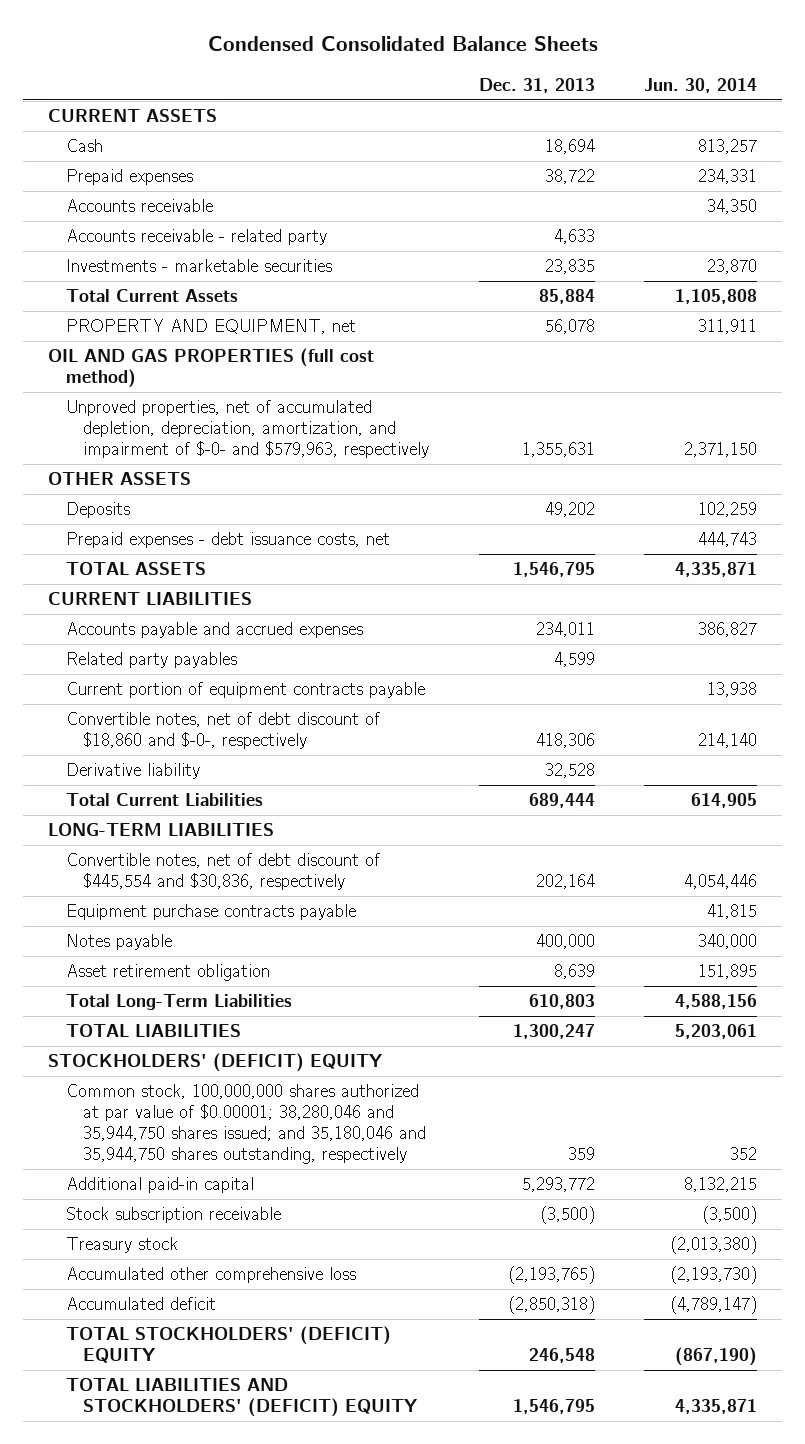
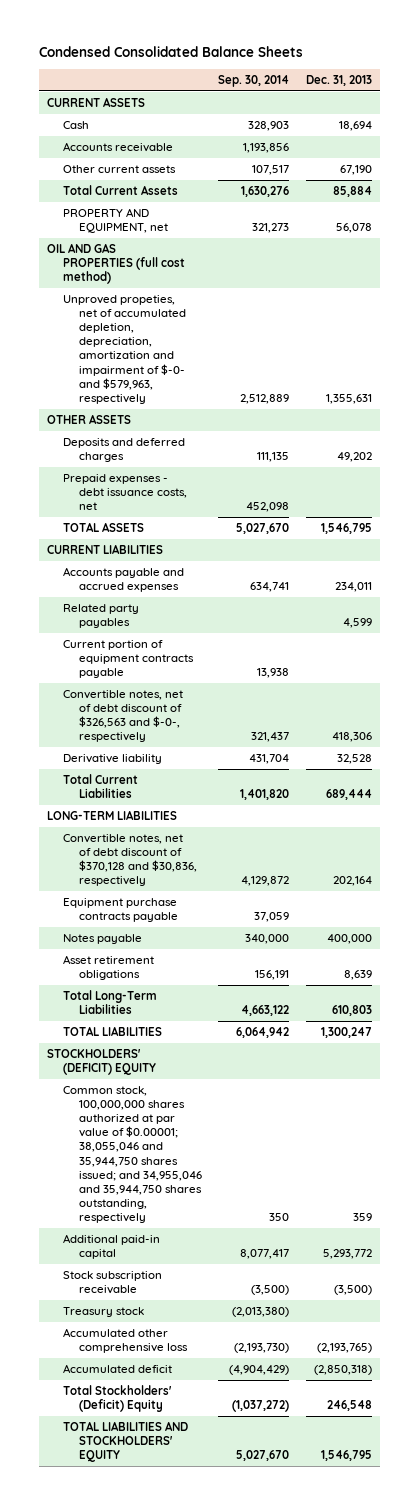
[644,77,758,93] Jun. 30, 2014 -> none
none -> [218,74,290,87] Sep. 30, 2014
[65,169,193,186] Prepaid expenses -> none
[65,229,327,246] Accounts receivable - related party -> none
[65,259,332,273] Investments - marketable securities -> none
none -> [62,165,176,174] Other current assets
[65,400,430,459] Unproved properties, net of accumulated depletion, depreciation, amortization, and impairment of $-0- and $579,963, respectively -> [62,295,186,404] Unproved propeties, net of accumulated depletion, depreciation, amortization and impairment of $-0- and $579,963, respectively
[65,502,130,519] Deposits -> [62,438,185,463] Deposits and deferred charges
[65,712,380,750] Convertible notes, net of debt discount of $18,860 and $-0-, respectively -> [62,690,183,743] Convertible notes, net of debt discount of $326,563 and $-0-, respectively
[65,853,380,891] Convertible notes, net of debt discount of $445,554 and $30,836, respectively -> [62,834,197,887] Convertible notes, net of debt discount of $370,128 and $30,836, respectively
[65,964,270,982] Asset retirement obligation -> [62,955,154,981] Asset retirement obligations
[65,1084,427,1165] Common stock, 100,000,000 shares authorized at par value of $0.00001; 38,280,046 and 35,944,750 shares issued; and 35,180,046 and 35,944,750 shares outstanding, respectively -> [62,1086,202,1223] Common stock, 100,000,000 shares authorized at par value of $0.00001; 38,055,046 and 35,944,750 shares issued; and 34,955,046 and 35,944,750 shares outstanding, respectively
[65,1326,391,1364] TOTAL STOCKHOLDERS' (DEFICIT) EQUITY -> [62,1385,172,1413] Total Stockholders' (Deficit) Equity
[65,1378,419,1418] TOTAL LIABILITIES AND STOCKHOLDERS' (DEFICIT) EQUITY -> [62,1421,188,1463] TOTAL LIABILITIES AND STOCKHOLDERS' EQUITY

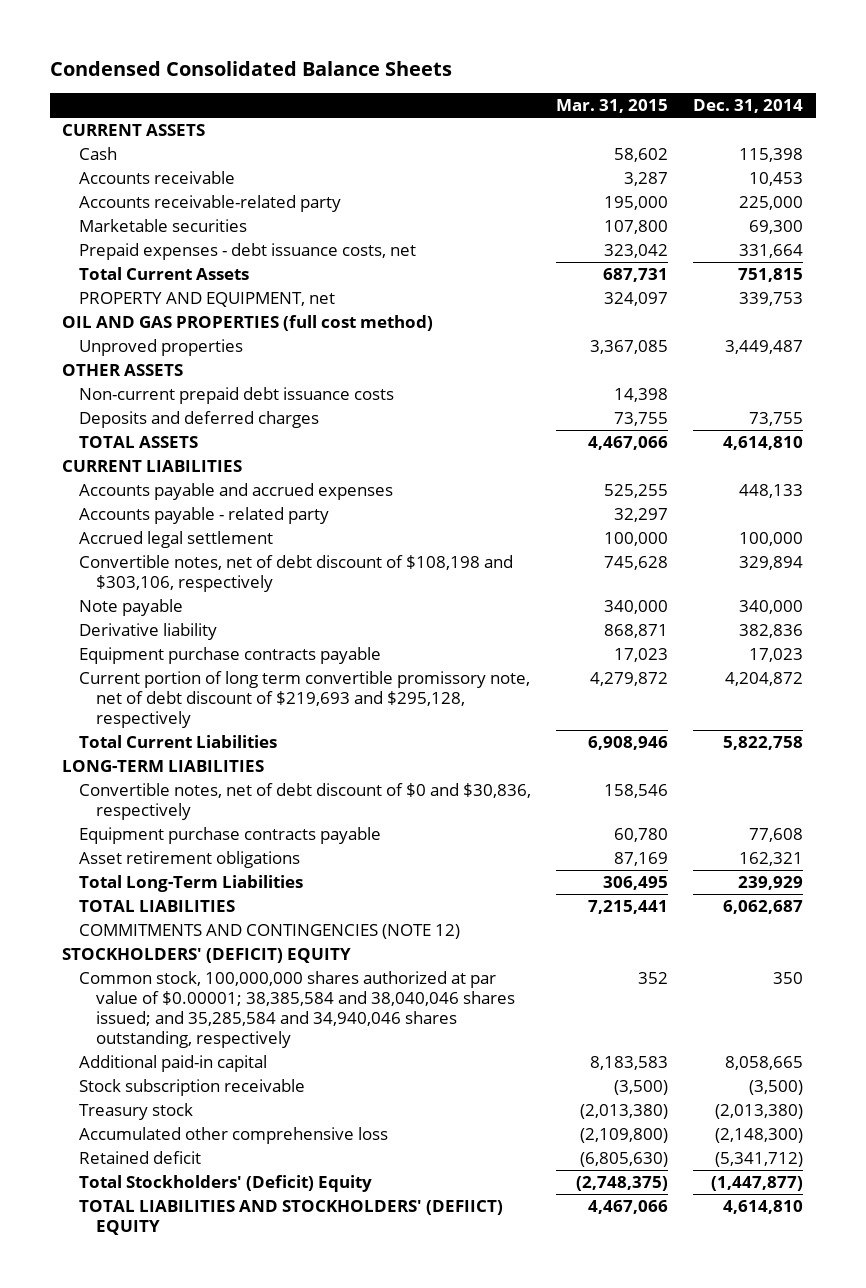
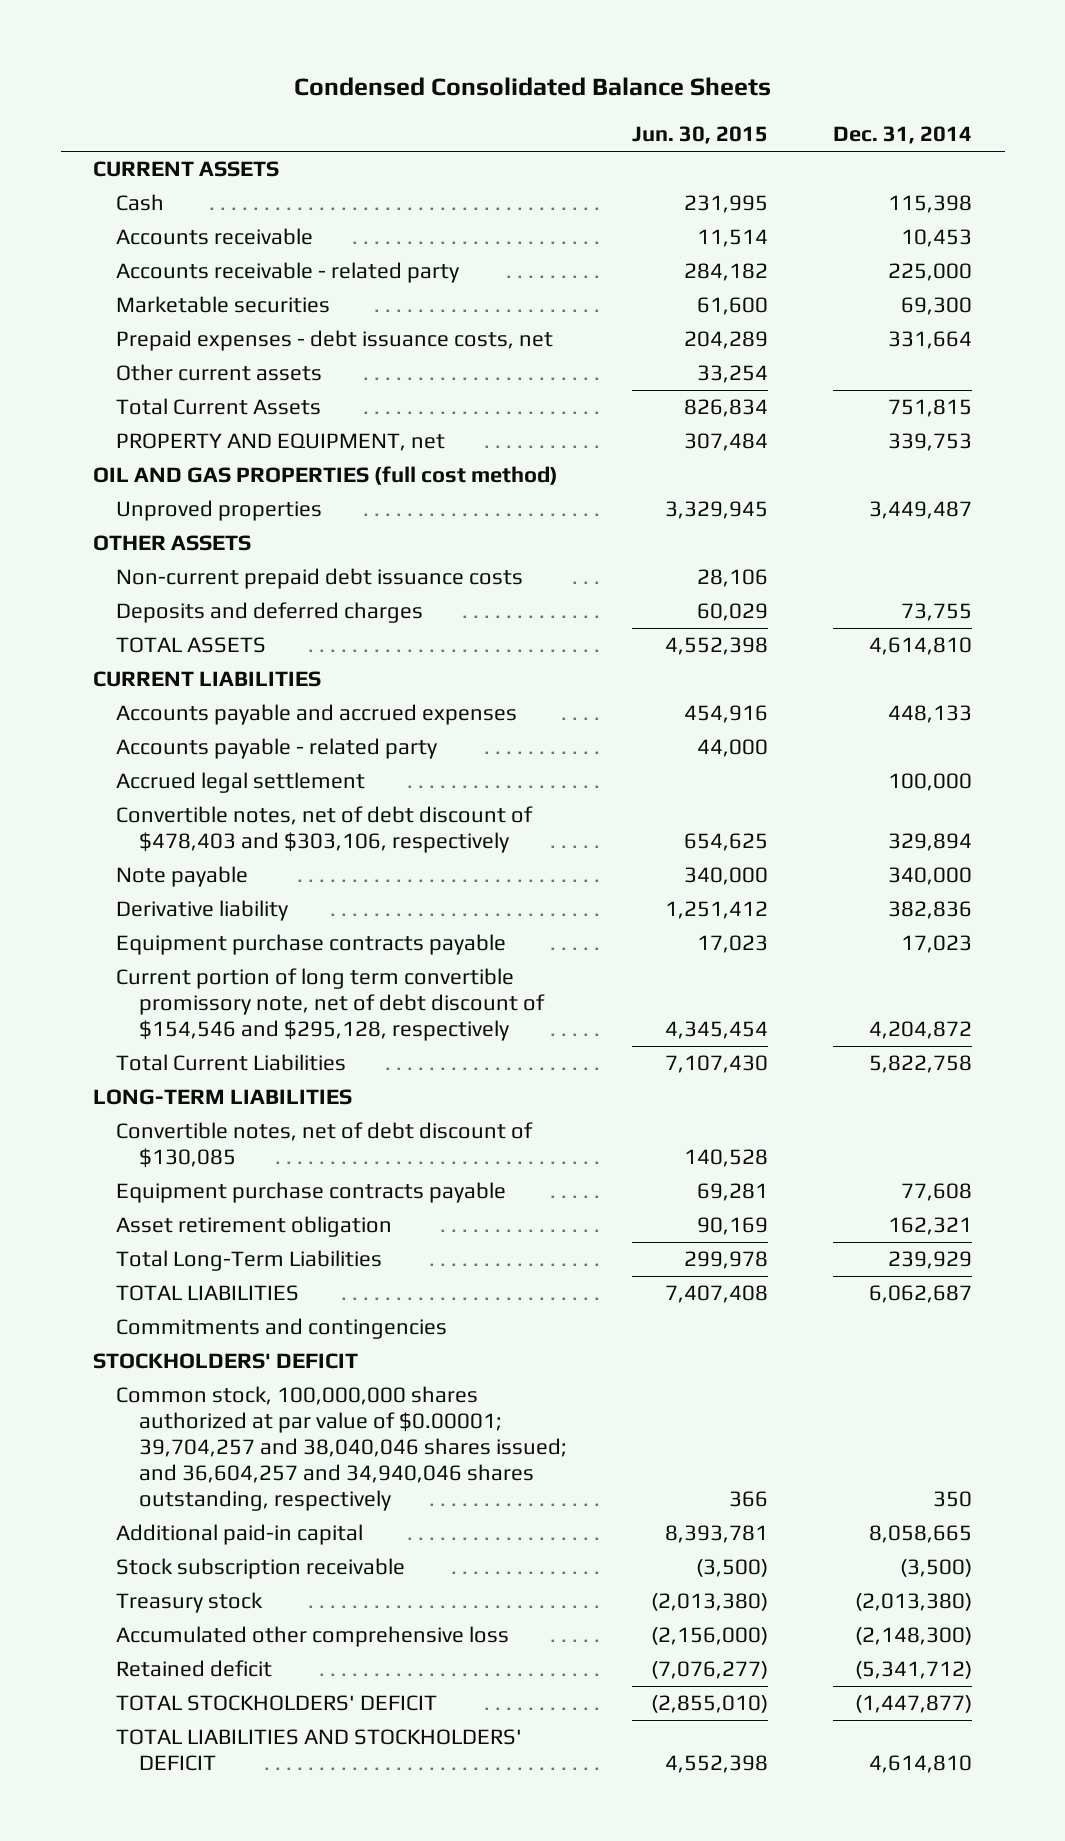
[556,99,669,114] Mar. 31, 2015 -> none
none -> [632,125,769,144] Jun. 30, 2015
[79,195,342,213] Accounts receivable-related party -> [116,262,460,284] Accounts receivable - related party
none -> [116,364,323,382] Other current assets
[79,555,514,593] Convertible notes, net of debt discount of $108,198 and $303,106, respectively -> [116,806,534,854] Convertible notes, net of debt discount of $478,403 and $303,106, respectively
[79,671,531,729] Current portion of long term convertible promissory note, net of debt discount of $219,693 and $295,128, respectively -> [116,968,546,1042] Current portion of long term convertible promissory note, net of debt discount of $154,546 and $295,128, respectively
[79,783,532,821] Convertible notes, net of debt discount of $0 and $30,836, respectively -> [116,1122,534,1169] Convertible notes, net of debt discount of $130,085
[79,851,301,869] Asset retirement obligations -> [116,1216,393,1238] Asset retirement obligation
[79,924,461,940] COMMITMENTS AND CONTINGENCIES (NOTE 12) -> [116,1318,448,1340] Commitments and contingencies
[62,948,352,964] STOCKHOLDERS' (DEFICIT) EQUITY -> [93,1353,359,1370] STOCKHOLDERS' DEFICIT
[79,971,515,1049] Common stock, 100,000,000 shares authorized at par value of $0.00001; 38,385,584 and 38,040,046 shares issued; and 35,285,584 and 34,940,046 shares outstanding, respectively -> [116,1386,568,1512] Common stock, 100,000,000 shares authorized at par value of $0.00001; 39,704,257 and 38,040,046 shares issued; and 36,604,257 and 34,940,046 shares outstanding, respectively
[79,1175,373,1193] Total Stockholders' (Deficit) Equity -> [116,1695,438,1712] TOTAL STOCKHOLDERS' DEFICIT
[79,1200,504,1236] TOTAL LIABILITIES AND STOCKHOLDERS' (DEFIICT) EQUITY -> [116,1729,523,1772] TOTAL LIABILITIES AND STOCKHOLDERS' DEFICIT

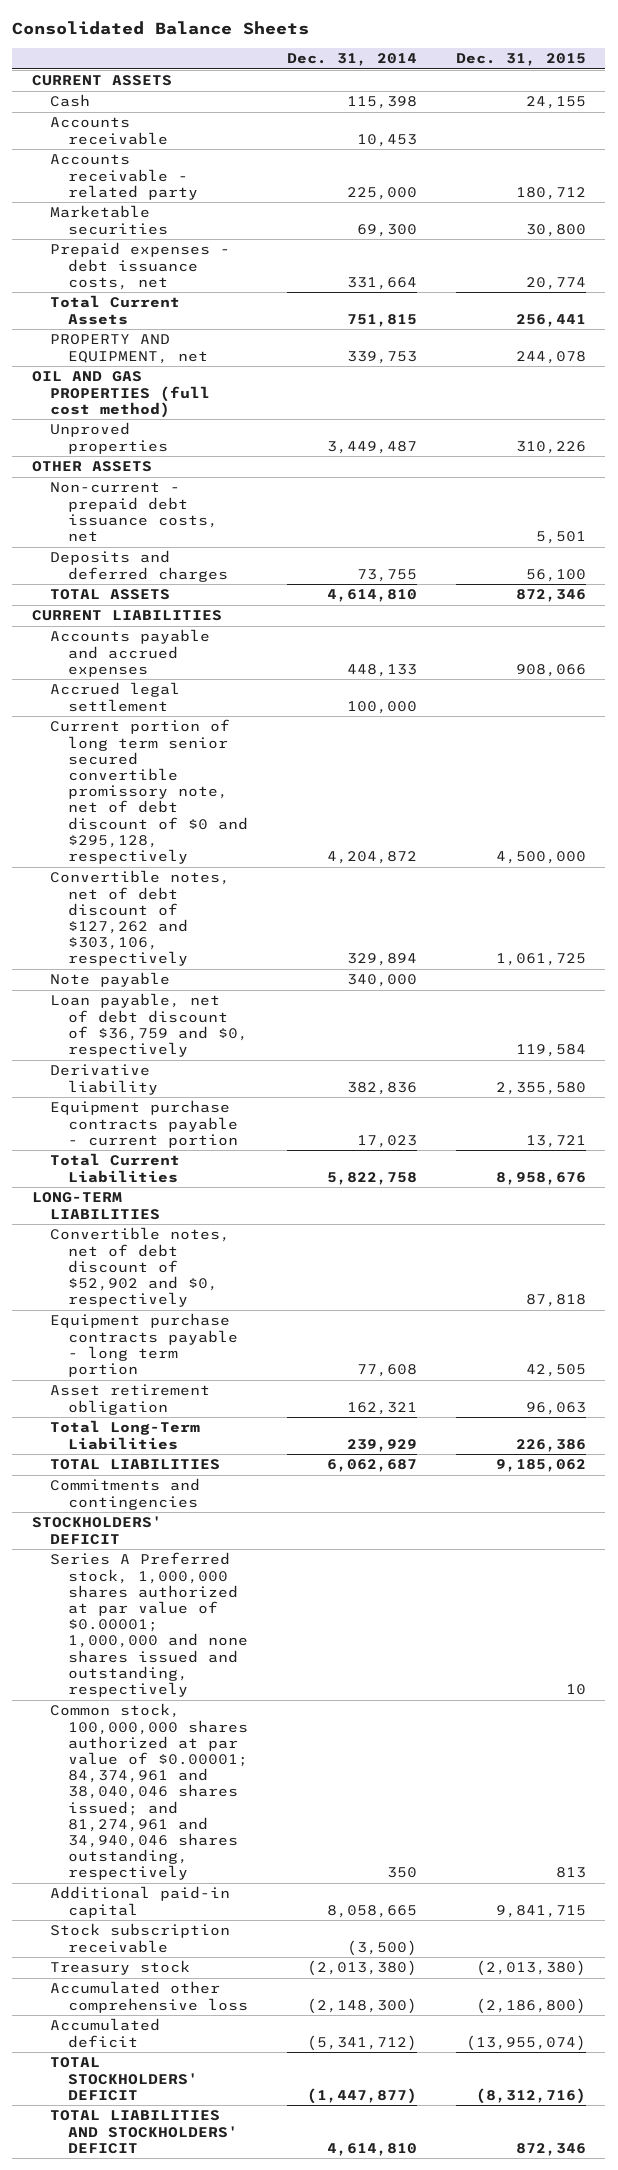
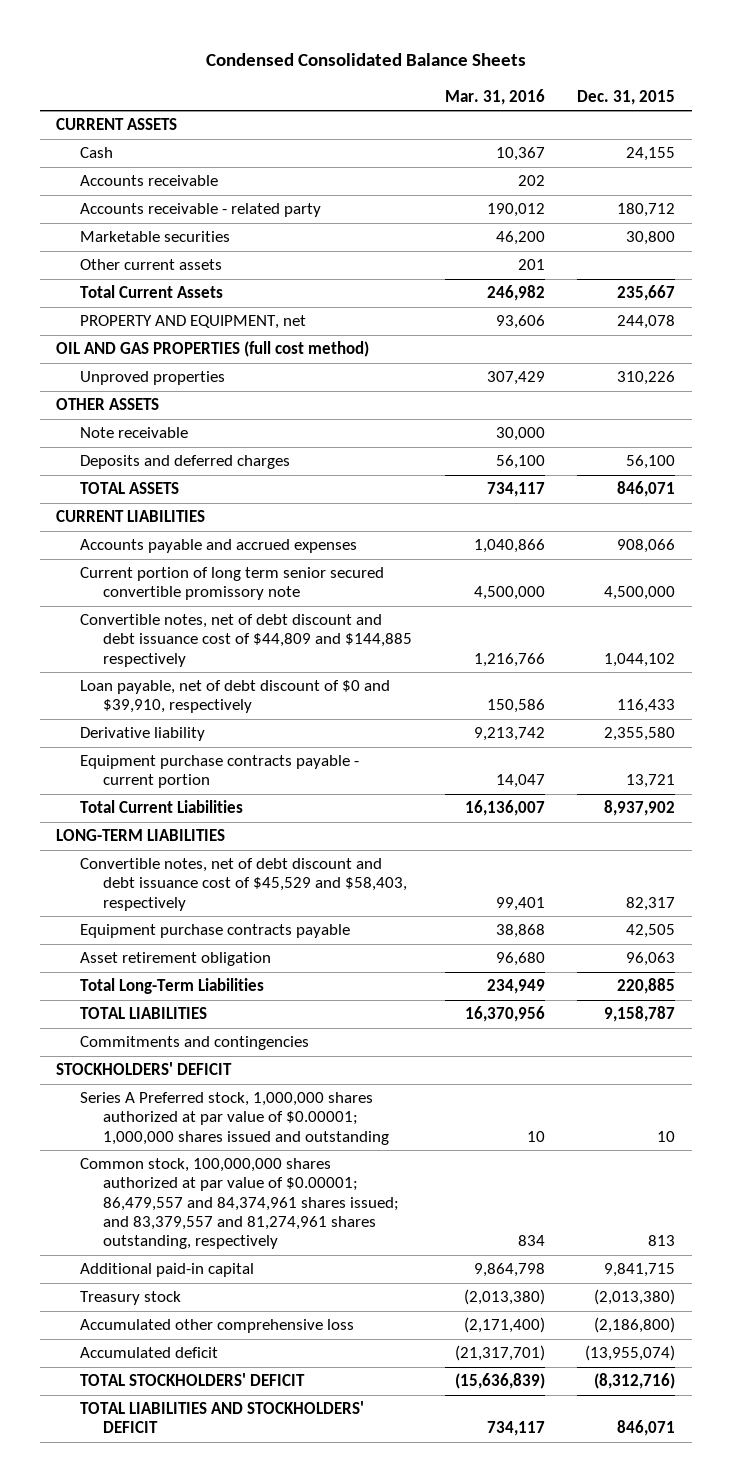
[12,20,310,35] Consolidated Balance Sheets -> [205,52,526,66] Condensed Consolidated Balance Sheets
[286,53,417,67] Dec. 31, 2014 -> none
none -> [444,88,545,105] Mar. 31, 2016
[49,242,230,290] Prepaid expenses - debt issuance costs, net -> none
none -> [79,259,222,271] Other current assets
[515,313,586,327] 256,441 -> [617,285,676,302] 235,667
[49,482,218,542] Non-current - prepaid debt issuance costs, net -> none
none -> [79,427,188,439] Note receivable
[515,589,586,603] 872,346 -> [617,481,676,498] 846,071
[49,682,180,712] Accrued legal settlement -> none
[49,972,170,988] Note payable -> none
[49,719,248,864] Current portion of long term senior secured convertible promissory note, net of debt discount of $0 and $295,128, respectively -> [79,567,384,601] Current portion of long term senior secured convertible promissory note
[49,870,230,967] Convertible notes, net of debt discount of $127,262 and $303,106, respectively -> [79,614,413,667] Convertible notes, net of debt discount and debt issuance cost of $44,809 and $144,885 respectively
[495,953,586,967] 1,061,725 -> [604,652,676,667] 1,044,102
[49,993,248,1057] Loan payable, net of debt discount of $36,759 and $0, respectively -> [79,680,390,714] Loan payable, net of debt discount of $0 and $39,910, respectively
[515,1043,586,1057] 119,584 -> [617,699,676,714] 116,433
[495,1171,586,1185] 8,958,676 -> [604,800,676,817] 8,937,902
[49,1227,230,1308] Convertible notes, net of debt discount of $52,902 and $0, respectively -> [79,858,408,911] Convertible notes, net of debt discount and debt issuance cost of $45,529 and $58,403, respectively
[525,1294,586,1308] 87,818 -> [626,896,676,911] 82,317
[49,1313,238,1377] Equipment purchase contracts payable - long term portion -> [79,924,350,939] Equipment purchase contracts payable
[515,1438,586,1452] 226,386 -> [617,978,676,995] 220,885
[495,1459,586,1473] 9,185,062 -> [604,1006,676,1023] 9,158,787
[49,1552,248,1697] Series A Preferred stock, 1,000,000 shares authorized at par value of $0.00001; 1,000,000 and none shares issued and outstanding, respectively -> [79,1092,390,1145] Series A Preferred stock, 1,000,000 shares authorized at par value of $0.00001; 1,000,000 shares issued and outstanding
[49,1703,248,1881] Common stock, 100,000,000 shares authorized at par value of $0.00001; 84,374,961 and 38,040,046 shares issued; and 81,274,961 and 34,940,046 shares outstanding, respectively -> [79,1158,400,1250] Common stock, 100,000,000 shares authorized at par value of $0.00001; 86,479,557 and 84,374,961 shares issued; and 83,379,557 and 81,274,961 shares outstanding, respectively
[49,1923,230,1953] Stock subscription receivable -> none
[515,2142,586,2156] 872,346 -> [617,1420,676,1437] 846,071

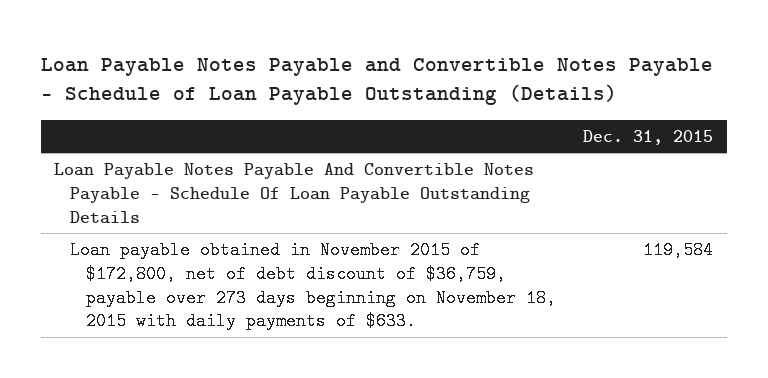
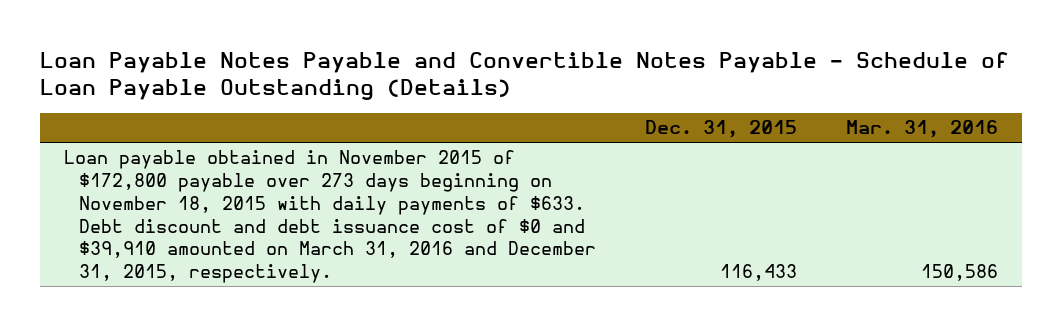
none -> [845,120,998,139] Mar. 31, 2016
[54,163,535,224] Loan Payable Notes Payable And Convertible Notes Payable - Schedule Of Loan Payable Outstanding Details -> none
[70,241,557,331] Loan payable obtained in November 2015 of $172,800, net of debt discount of $36,759, payable over 273 days beginning on November 18, 2015 with daily payments of $633. -> [64,150,597,283] Loan payable obtained in November 2015 of $172,800 payable over 273 days beginning on November 18, 2015 with daily payments of $633. Debt discount and debt issuance cost of $0 and $39,910 amounted on March 31, 2016 and December 31, 2015, respectively.
[643,241,714,260] 119,584 -> [720,263,798,281] 116,433

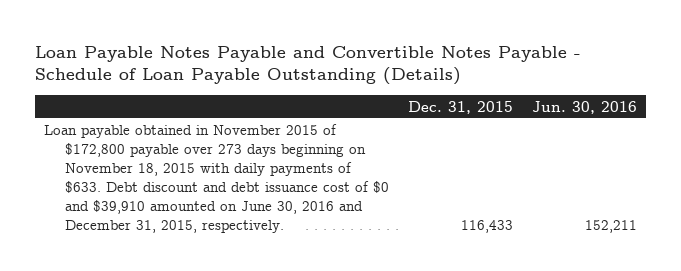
[845,120,998,139] Mar. 31, 2016 -> none
none -> [531,100,637,114] Jun. 30, 2016
[64,150,597,283] Loan payable obtained in November 2015 of $172,800 payable over 273 days beginning on November 18, 2015 with daily payments of $633. Debt discount and debt issuance cost of $0 and $39,910 amounted on March 31, 2016 and December 31, 2015, respectively. -> [44,124,390,234] Loan payable obtained in November 2015 of $172,800 payable over 273 days beginning on November 18, 2015 with daily payments of $633. Debt discount and debt issuance cost of $0 and $39,910 amounted on June 30, 2016 and December 31, 2015, respectively.

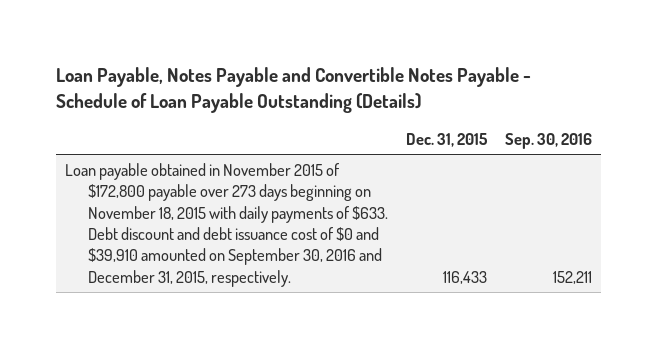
[34,45,581,86] Loan Payable Notes Payable and Convertible Notes Payable - Schedule of Loan Payable Outstanding (Details) -> [56,67,532,113] Loan Payable, Notes Payable and Convertible Notes Payable - Schedule of Loan Payable Outstanding (Details)
[531,100,637,114] Jun. 30, 2016 -> none
none -> [505,133,593,150] Sep. 30, 2016
[44,124,390,234] Loan payable obtained in November 2015 of $172,800 payable over 273 days beginning on November 18, 2015 with daily payments of $633. Debt discount and debt issuance cost of $0 and $39,910 amounted on June 30, 2016 and December 31, 2015, respectively. -> [65,162,388,287] Loan payable obtained in November 2015 of $172,800 payable over 273 days beginning on November 18, 2015 with daily payments of $633. Debt discount and debt issuance cost of $0 and $39,910 amounted on September 30, 2016 and December 31, 2015, respectively.

